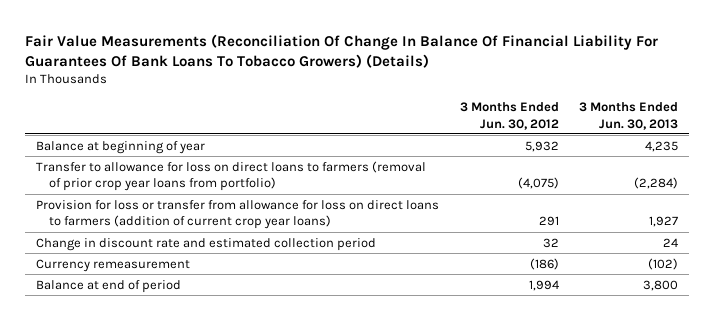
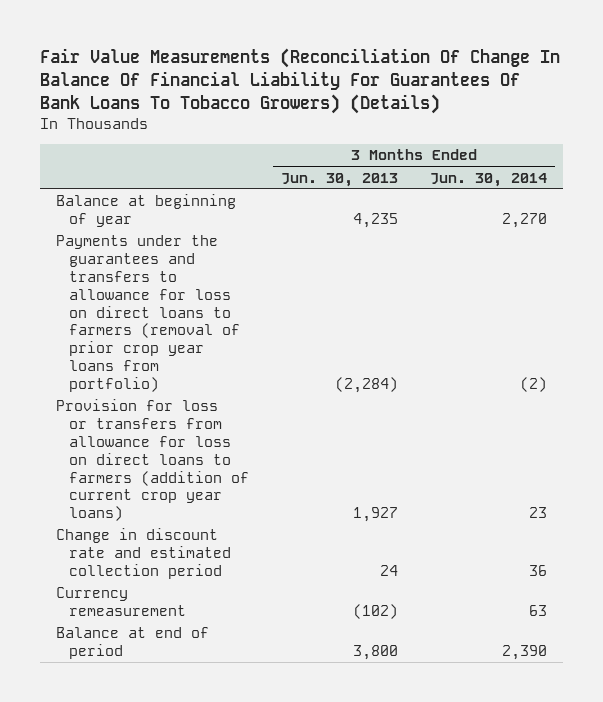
[459,101,559,130] 3 Months Ended Jun. 30, 2012 -> none
none -> [430,172,548,187] Jun. 30, 2014
[35,160,426,192] Transfer to allowance for loss on direct loans to farmers (removal of prior crop year loans from portfolio) -> [55,235,241,392] Payments under the guarantees and transfers to allowance for loss on direct loans to farmers (removal of prior crop year loans from portfolio)
[35,199,439,230] Provision for loss or transfer from allowance for loss on direct loans to farmers (addition of current crop year loans) -> [55,399,250,522] Provision for loss or transfers from allowance for loss on direct loans to farmers (addition of current crop year loans)

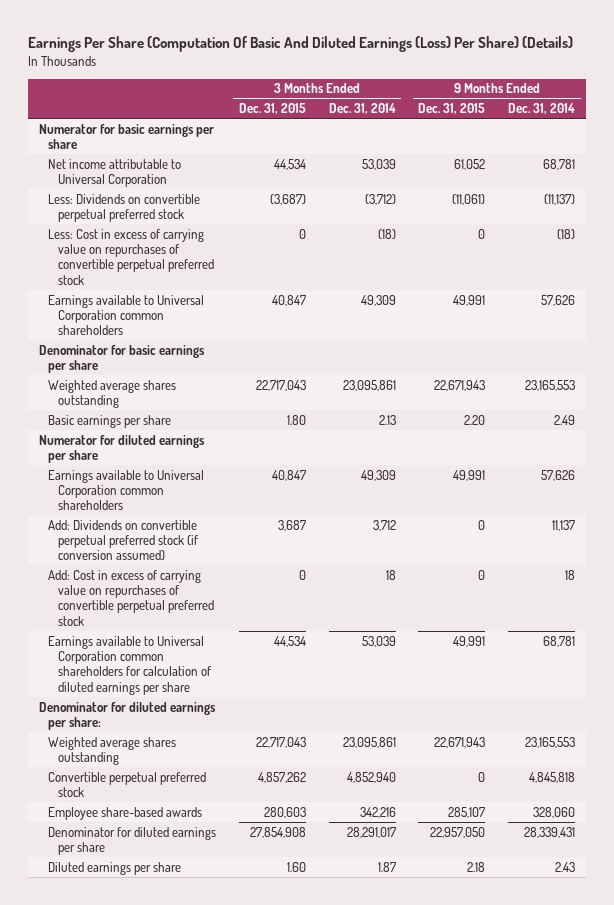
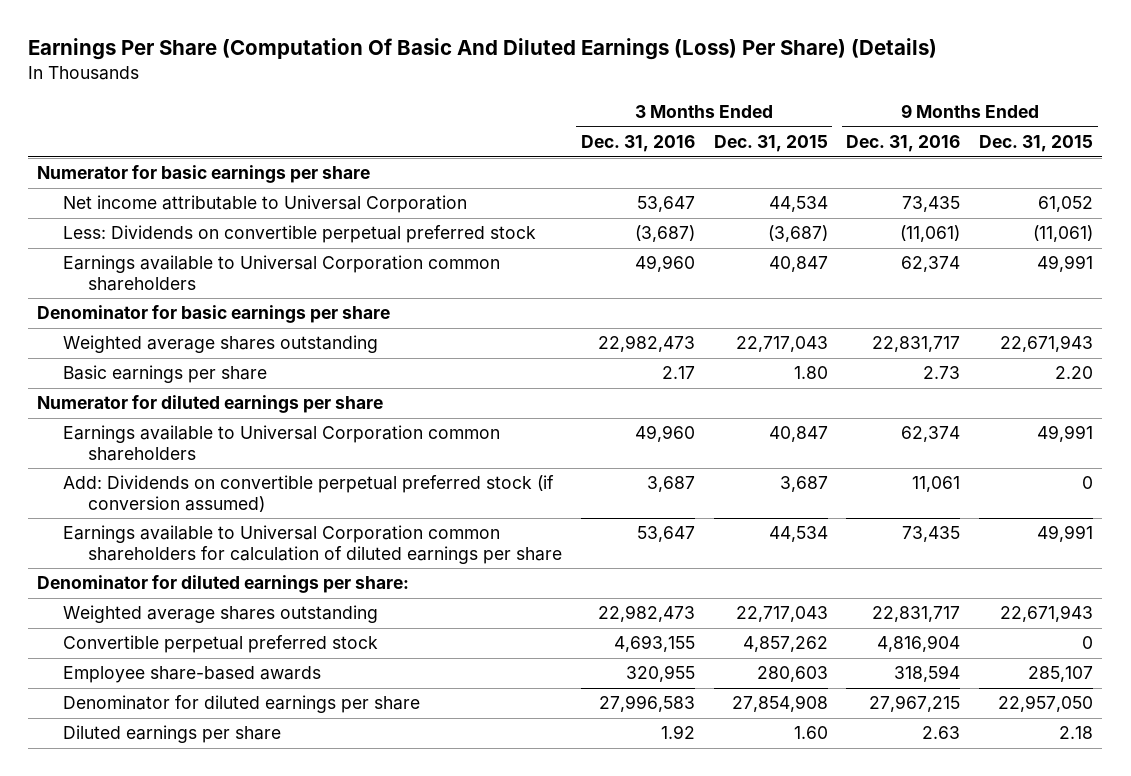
[328,103,396,115] Dec. 31, 2014 -> none
[508,103,576,115] Dec. 31, 2014 -> none
none -> [580,135,695,153] Dec. 31, 2016
none -> [846,135,961,153] Dec. 31, 2016
[48,228,214,285] Less: Cost in excess of carrying value on repurchases of convertible perpetual preferred stock -> none
[48,569,214,626] Add: Cost in excess of carrying value on repurchases of convertible perpetual preferred stock -> none

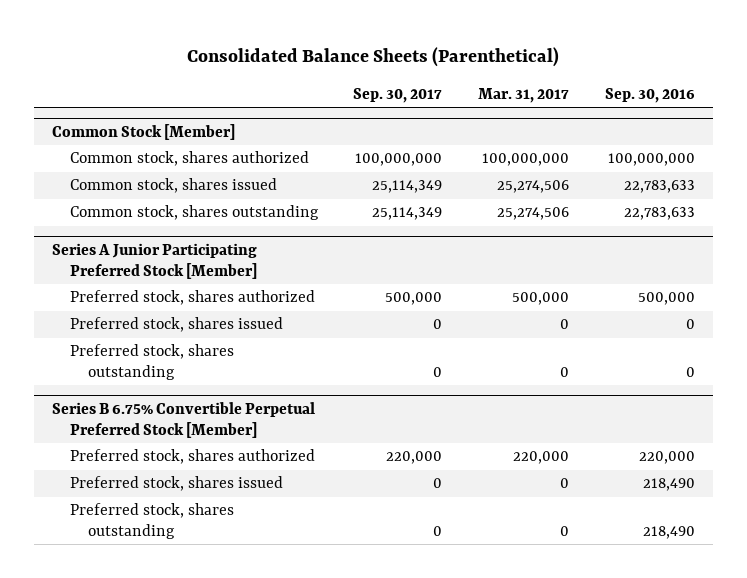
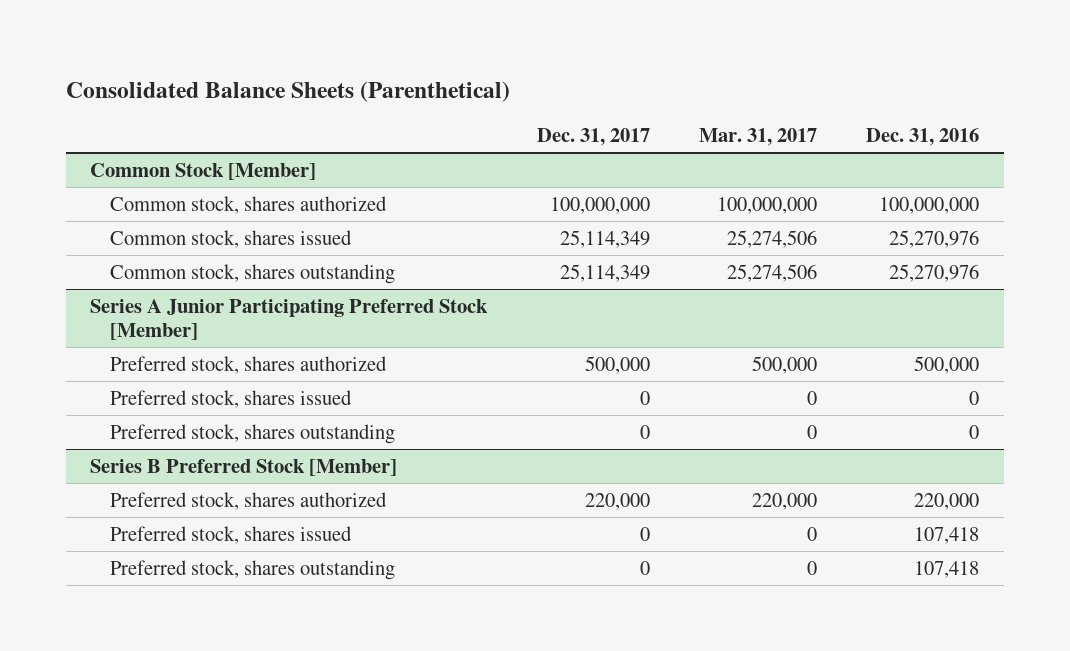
[353,88,443,104] Sep. 30, 2017 -> none
[604,88,695,104] Sep. 30, 2016 -> none
none -> [536,128,650,147] Dec. 31, 2017
none -> [866,128,980,147] Dec. 31, 2016
[52,401,316,438] Series B 6.75% Convertible Perpetual Preferred Stock [Member] -> [90,458,398,476] Series B Preferred Stock [Member]

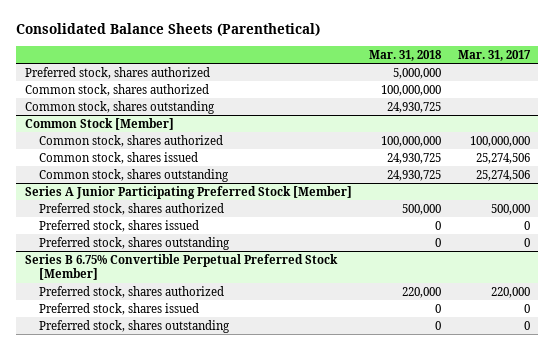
[536,128,650,147] Dec. 31, 2017 -> none
[866,128,980,147] Dec. 31, 2016 -> none
none -> [368,49,442,61] Mar. 31, 2018
none -> [24,66,210,79] Preferred stock, shares authorized
none -> [24,83,209,96] Common stock, shares authorized
none -> [24,100,215,114] Common stock, shares outstanding
[90,458,398,476] Series B Preferred Stock [Member] -> [24,253,338,281] Series B 6.75% Convertible Perpetual Preferred Stock [Member]

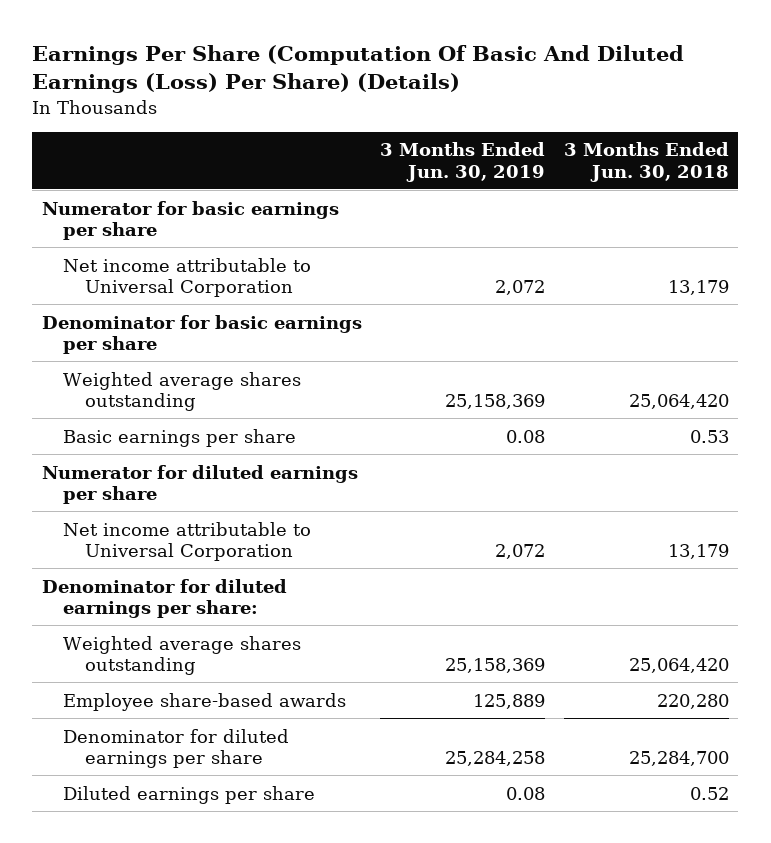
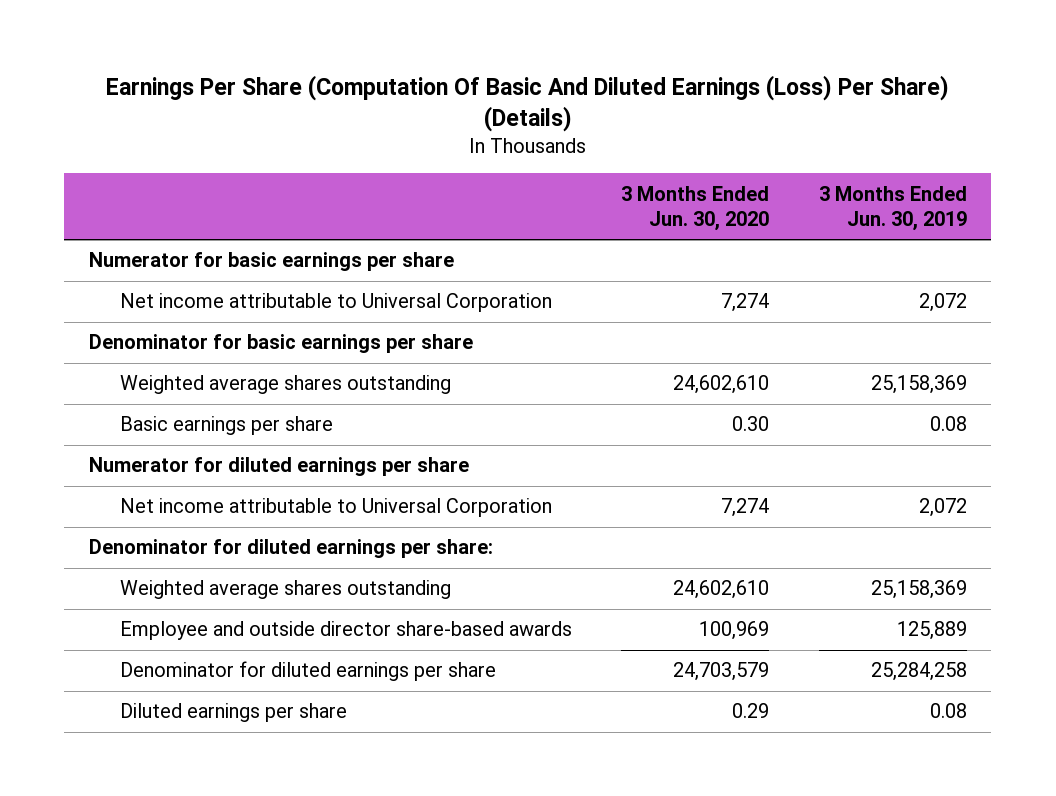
[563,142,729,182] 3 Months Ended Jun. 30, 2018 -> none
none -> [621,185,770,232] 3 Months Ended Jun. 30, 2020
[63,692,347,711] Employee share-based awards -> [120,621,573,641] Employee and outside director share-based awards

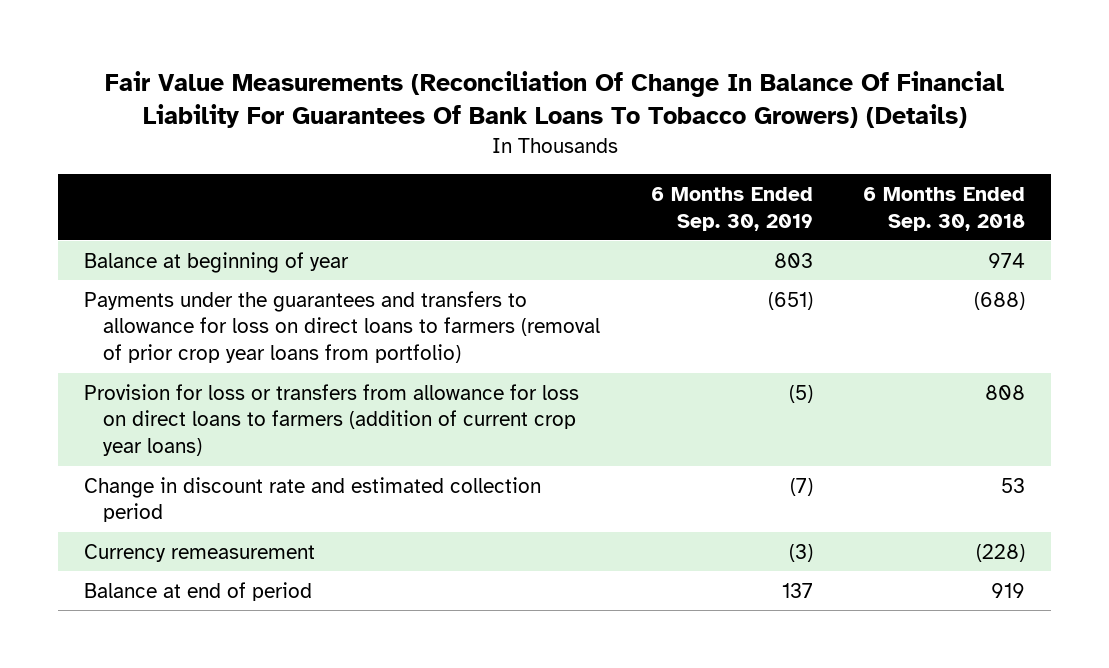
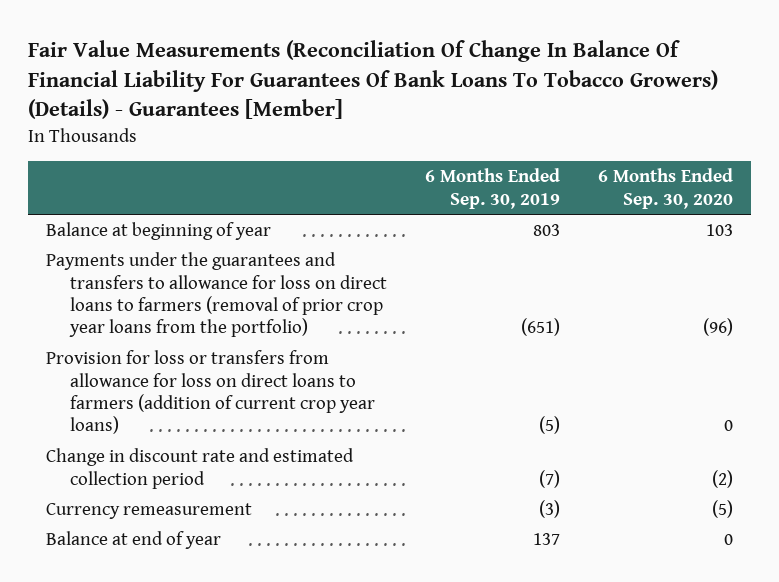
[104,71,1004,129] Fair Value Measurements (Reconciliation Of Change In Balance Of Financial Liability For Guarantees Of Bank Loans To Tobacco Growers) (Details) -> [27,40,718,120] Fair Value Measurements (Reconciliation Of Change In Balance Of Financial Liability For Guarantees Of Bank Loans To Tobacco Growers) (Details) - Guarantees [Member]
[863,186,1026,231] 6 Months Ended Sep. 30, 2018 -> none
none -> [597,168,733,209] 6 Months Ended Sep. 30, 2020
[83,290,600,364] Payments under the guarantees and transfers to allowance for loss on direct loans to farmers (removal of prior crop year loans from portfolio) -> [46,252,388,338] Payments under the guarantees and transfers to allowance for loss on direct loans to farmers (removal of prior crop year loans from the portfolio)
[83,581,312,601] Balance at end of period -> [46,531,222,550] Balance at end of year

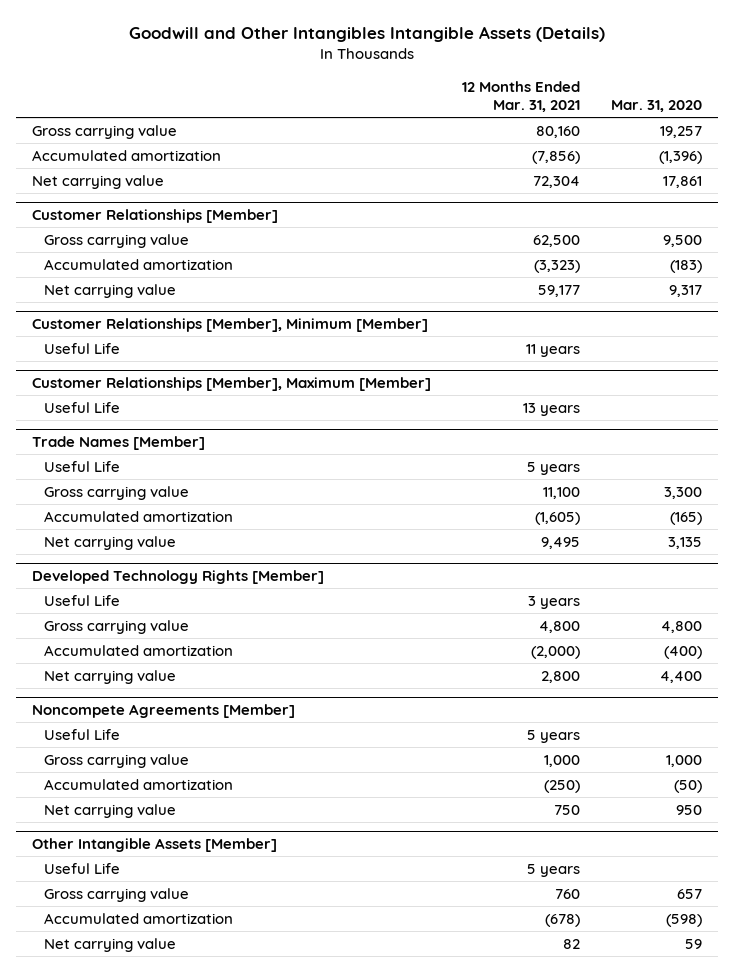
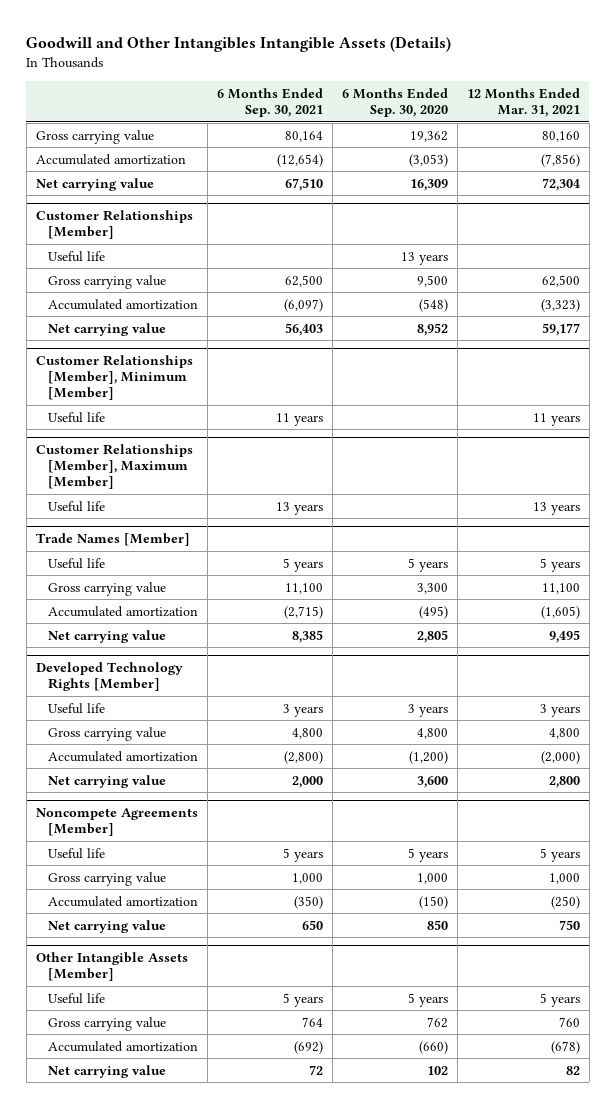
[611,100,703,113] Mar. 31, 2020 -> none
none -> [216,87,323,118] 6 Months Ended Sep. 30, 2021
none -> [341,87,448,118] 6 Months Ended Sep. 30, 2020
none -> [47,250,105,262] Useful life
[44,342,121,354] Useful Life -> [47,411,105,423] Useful life
[44,401,121,413] Useful Life -> [47,500,105,512] Useful life
[44,460,121,472] Useful Life -> [47,557,105,569] Useful life
[44,594,121,606] Useful Life -> [47,702,105,714] Useful life
[44,728,121,740] Useful Life -> [47,847,105,859] Useful life
[44,862,121,874] Useful Life -> [47,992,105,1004] Useful life

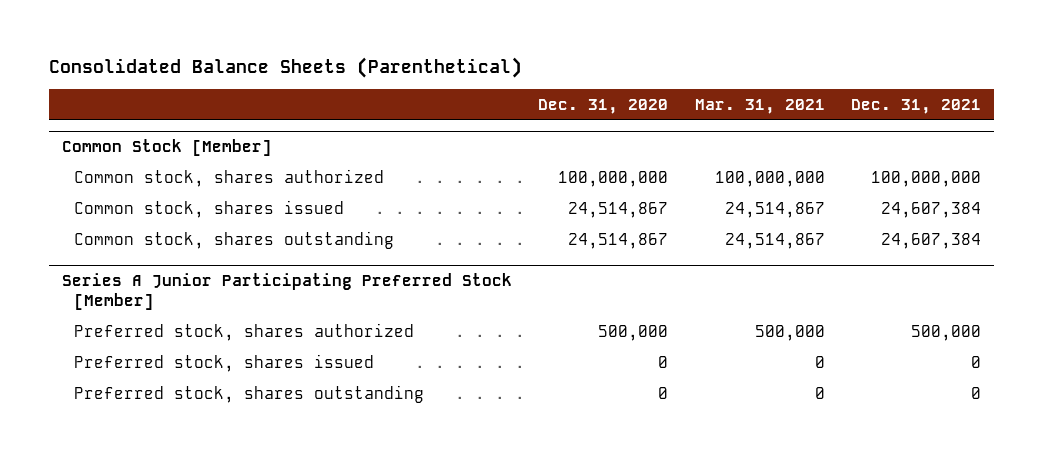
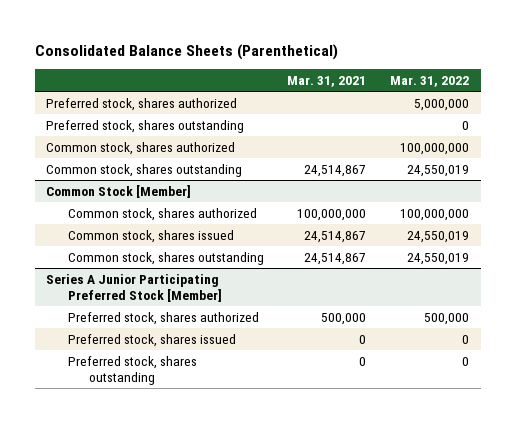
[538,98,669,114] Dec. 31, 2020 -> none
[850,98,981,114] Dec. 31, 2021 -> none
none -> [390,76,470,88] Mar. 31, 2022
none -> [46,97,238,111] Preferred stock, shares authorized
none -> [46,119,245,133] Preferred stock, shares outstanding
none -> [46,141,236,155] Common stock, shares authorized
none -> [46,163,243,177] Common stock, shares outstanding

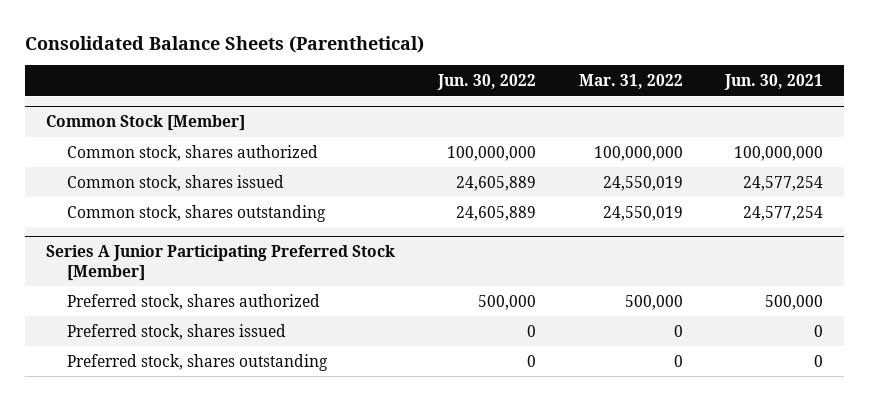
[287,76,367,88] Mar. 31, 2021 -> none
none -> [437,74,537,91] Jun. 30, 2022
none -> [724,74,824,91] Jun. 30, 2021
[46,97,238,111] Preferred stock, shares authorized -> none
[46,119,245,133] Preferred stock, shares outstanding -> none
[46,141,236,155] Common stock, shares authorized -> none
[46,163,243,177] Common stock, shares outstanding -> none

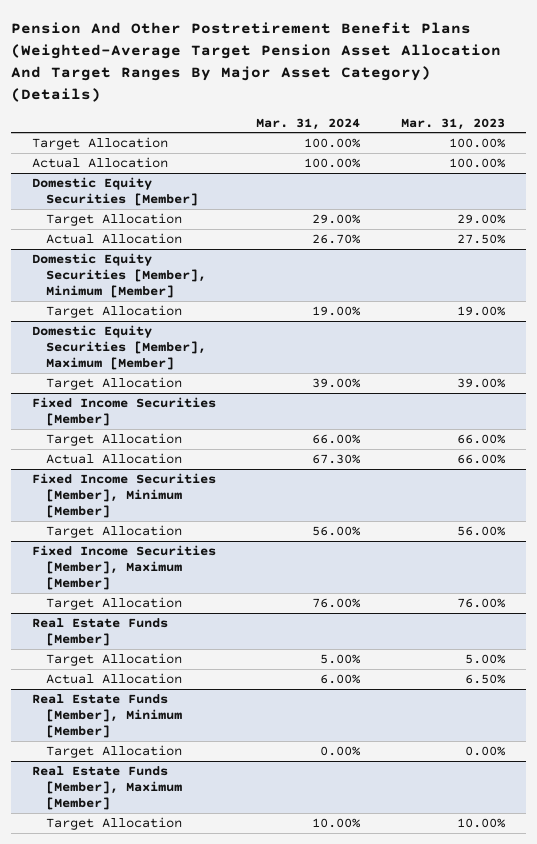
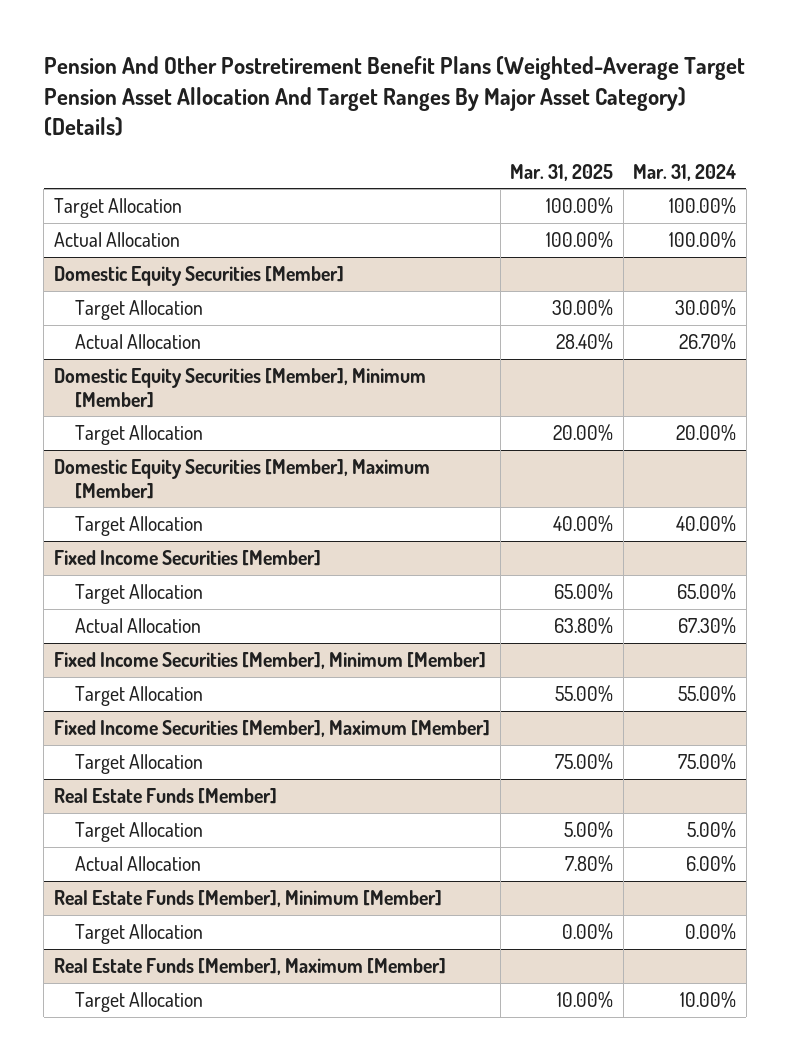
[401,117,506,130] Mar. 31, 2023 -> none
none -> [510,163,614,181] Mar. 31, 2025
[312,214,362,225] 29.00% -> [675,299,737,317] 30.00%
[312,306,362,317] 19.00% -> [676,424,737,442] 20.00%
[312,378,362,389] 39.00% -> [676,515,737,533] 40.00%
[312,434,362,445] 66.00% -> [677,583,737,601] 65.00%
[312,526,362,537] 56.00% -> [678,685,737,703] 55.00%
[312,598,362,609] 76.00% -> [678,753,737,771] 75.00%

